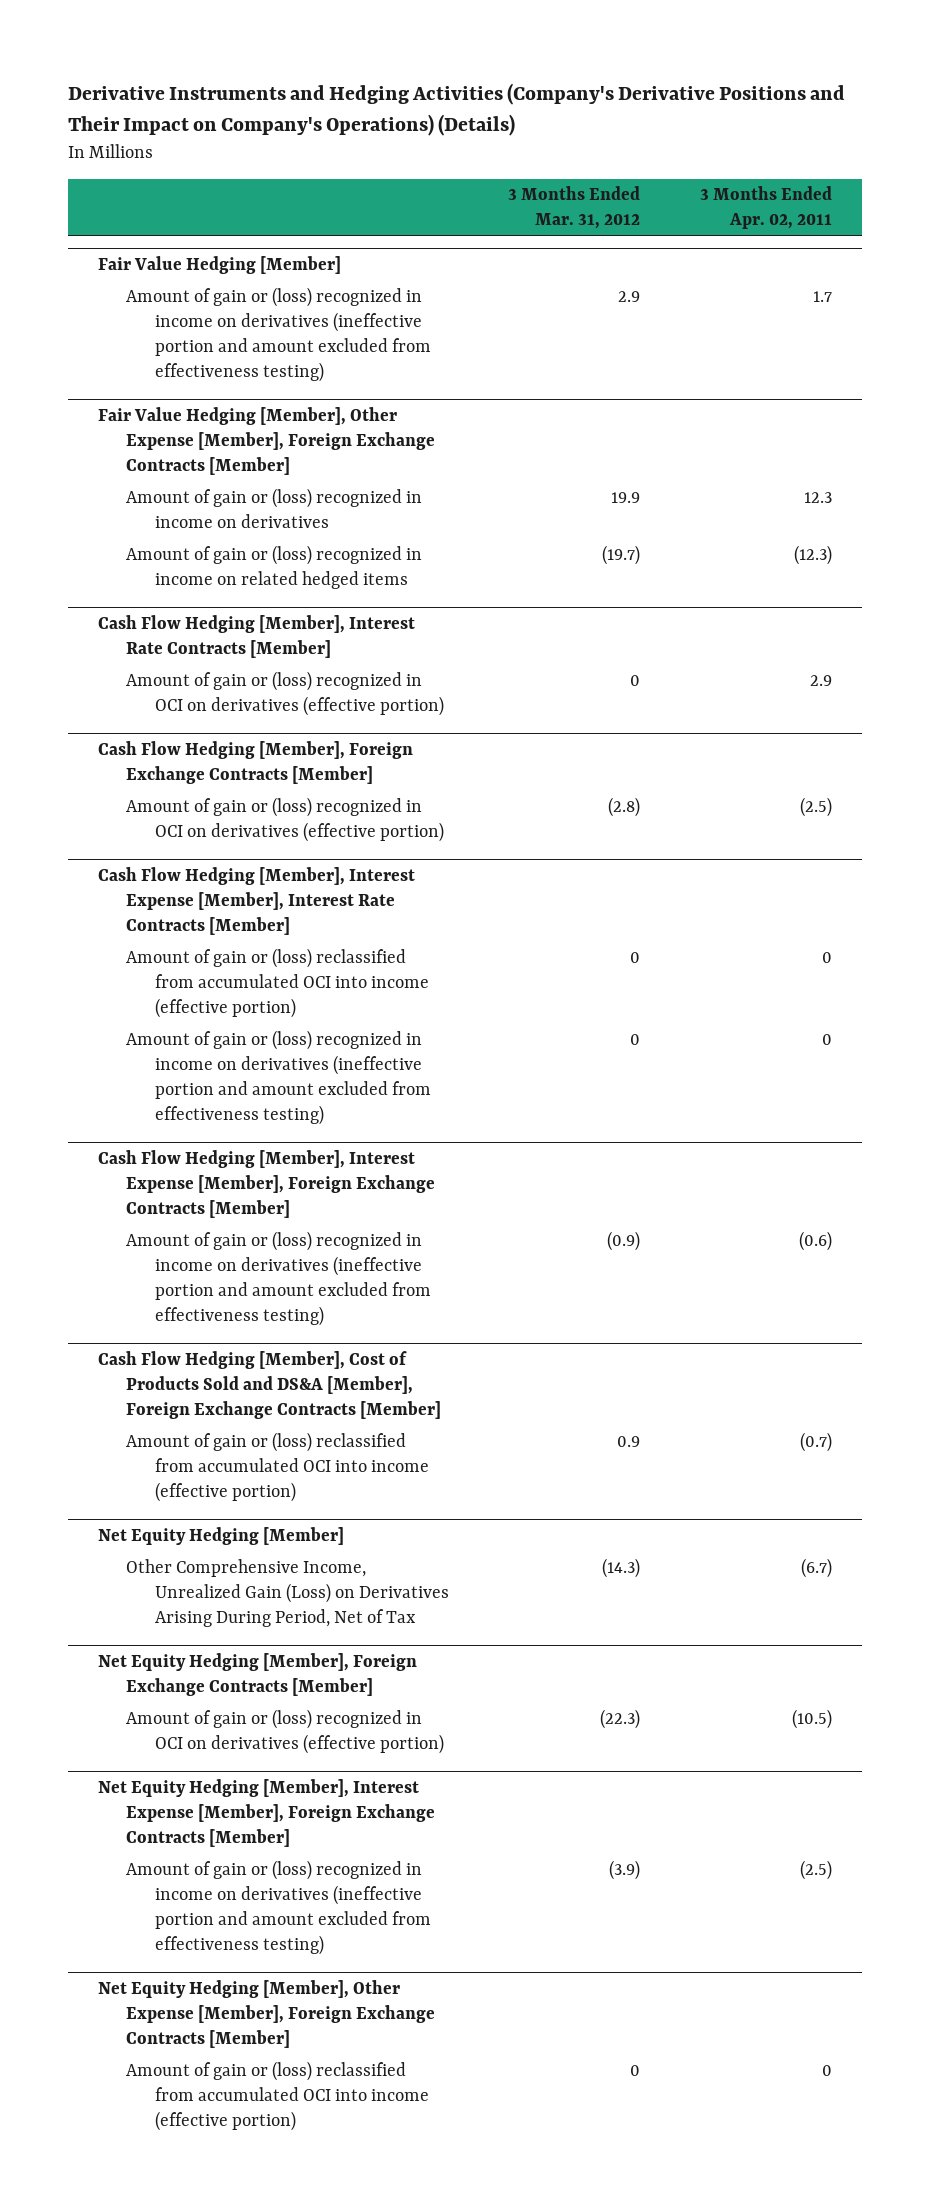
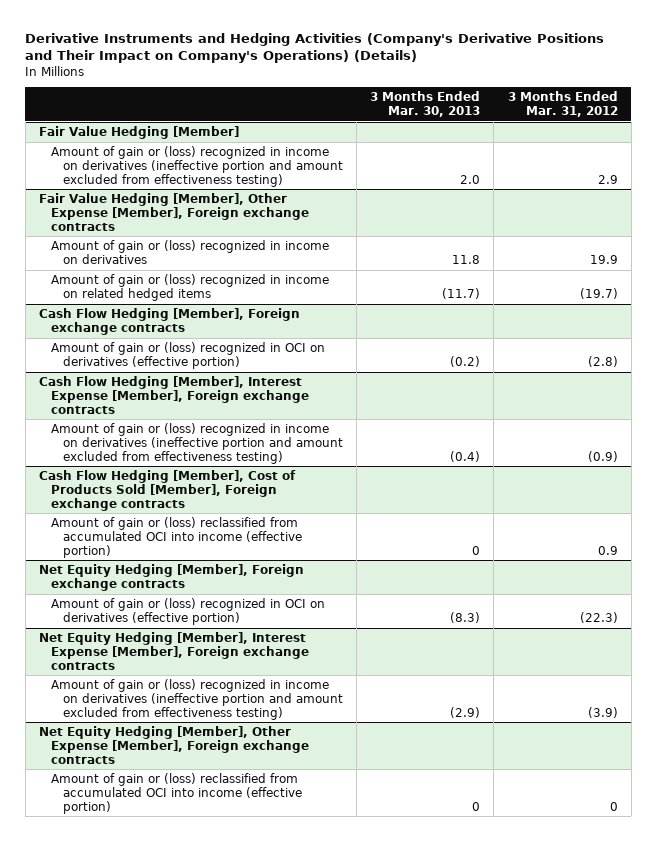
[699,186,832,230] 3 Months Ended Apr. 02, 2011 -> none
none -> [370,91,481,117] 3 Months Ended Mar. 30, 2013
[98,407,436,476] Fair Value Hedging [Member], Other Expense [Member], Foreign Exchange Contracts [Member] -> [38,193,309,231] Fair Value Hedging [Member], Other Expense [Member], Foreign exchange contracts
[98,615,416,659] Cash Flow Hedging [Member], Interest Rate Contracts [Member] -> none
[126,670,444,716] Amount of gain or (loss) recognized in OCI on derivatives (effective portion) -> none
[98,741,414,785] Cash Flow Hedging [Member], Foreign Exchange Contracts [Member] -> [38,308,300,335] Cash Flow Hedging [Member], Foreign exchange contracts
[98,867,416,936] Cash Flow Hedging [Member], Interest Expense [Member], Interest Rate Contracts [Member] -> none
[126,947,429,1018] Amount of gain or (loss) reclassified from accumulated OCI into income (effective portion) -> none
[126,1029,431,1125] Amount of gain or (loss) recognized in income on derivatives (ineffective portion and amount excluded from effectiveness testing) -> none
[98,1150,436,1219] Cash Flow Hedging [Member], Interest Expense [Member], Foreign Exchange Contracts [Member] -> [38,376,309,414] Cash Flow Hedging [Member], Interest Expense [Member], Foreign exchange contracts
[98,1351,442,1420] Cash Flow Hedging [Member], Cost of Products Sold and DS&A [Member], Foreign Exchange Contracts [Member] -> [38,470,296,511] Cash Flow Hedging [Member], Cost of Products Sold [Member], Foreign exchange contracts
[98,1527,345,1546] Net Equity Hedging [Member] -> none
[126,1558,449,1627] Other Comprehensive Income, Unrealized Gain (Loss) on Derivatives Arising During Period, Net of Tax -> none
[98,1653,418,1697] Net Equity Hedging [Member], Foreign Exchange Contracts [Member] -> [38,564,304,591] Net Equity Hedging [Member], Foreign exchange contracts
[98,1779,436,1848] Net Equity Hedging [Member], Interest Expense [Member], Foreign Exchange Contracts [Member] -> [38,632,309,670] Net Equity Hedging [Member], Interest Expense [Member], Foreign exchange contracts
[98,1980,436,2049] Net Equity Hedging [Member], Other Expense [Member], Foreign Exchange Contracts [Member] -> [38,726,309,764] Net Equity Hedging [Member], Other Expense [Member], Foreign exchange contracts

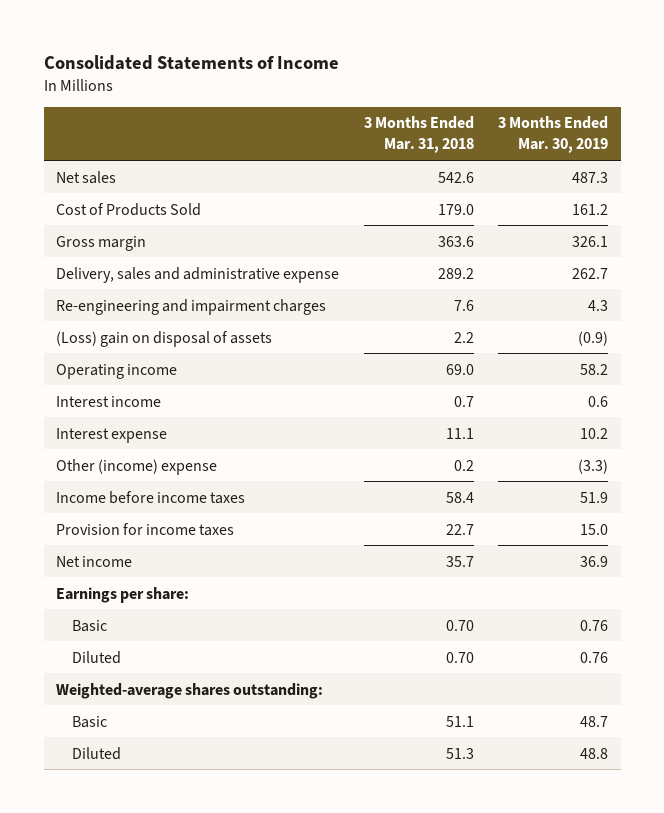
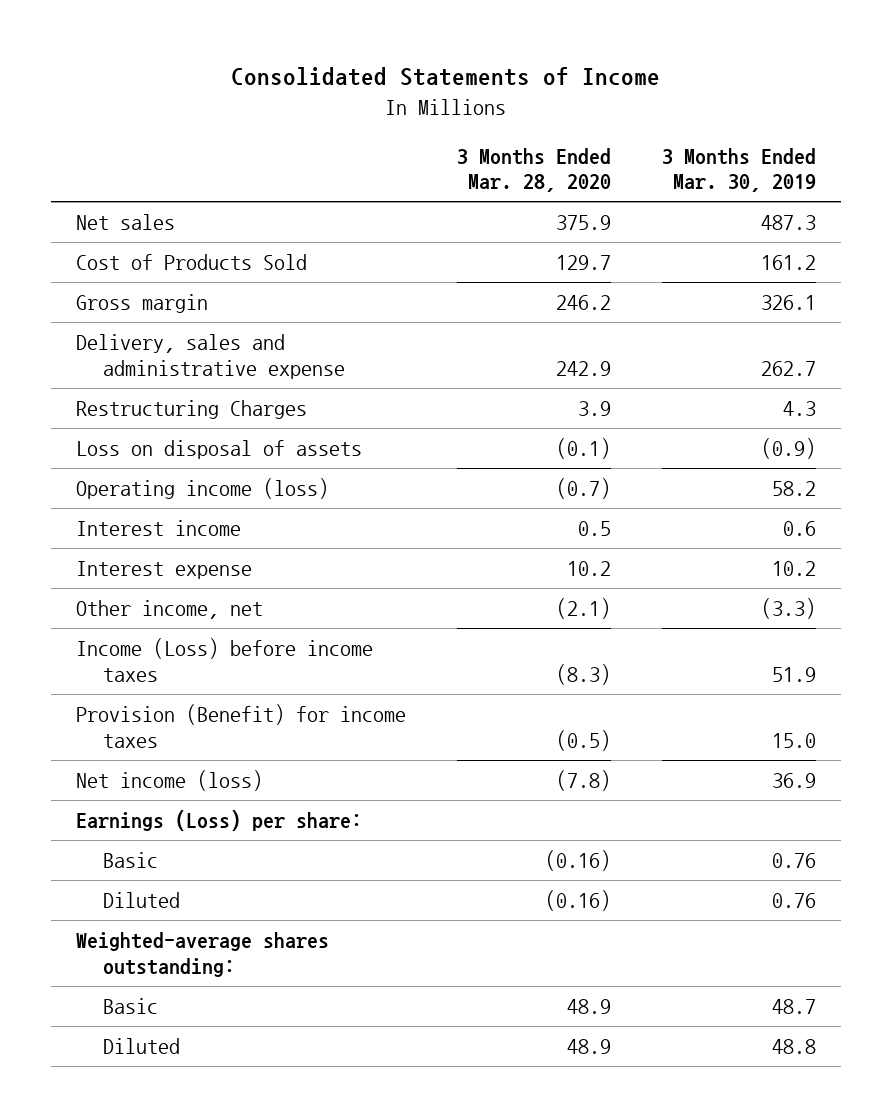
[363,116,474,154] 3 Months Ended Mar. 31, 2018 -> none
none -> [456,147,611,193] 3 Months Ended Mar. 28, 2020
[55,298,326,315] Re-engineering and impairment charges -> none
none -> [76,400,308,420] Restructuring Charges
[55,330,272,347] (Loss) gain on disposal of assets -> [76,440,363,460] Loss on disposal of assets
[55,363,177,379] Operating income -> [76,478,330,500] Operating income (loss)
[55,458,217,475] Other (income) expense -> [76,600,264,620] Other income, net
[55,490,245,504] Income before income taxes -> [76,638,374,682] Income (Loss) before income taxes
[55,522,234,536] Provision for income taxes -> [76,704,407,748] Provision (Benefit) for income taxes
[55,555,132,567] Net income -> [76,770,264,792] Net income (loss)
[55,586,189,603] Earnings per share: -> [76,810,363,832] Earnings (Loss) per share:

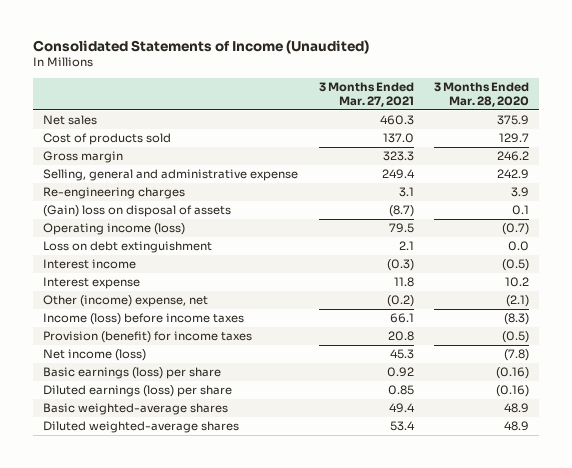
[230,67,660,87] Consolidated Statements of Income -> [32,39,369,54] Consolidated Statements of Income (Unaudited)
[661,147,816,193] 3 Months Ended Mar. 30, 2019 -> none
none -> [318,81,414,108] 3 Months Ended Mar. 27, 2021
[76,254,308,271] Cost of Products Sold -> [43,133,172,146] Cost of products sold
[76,334,345,379] Delivery, sales and administrative expense -> [43,169,299,182] Selling, general and administrative expense
[76,400,308,420] Restructuring Charges -> [43,187,186,200] Re-engineering charges
[76,440,363,460] Loss on disposal of assets -> [43,205,232,218] (Gain) loss on disposal of assets
[555,438,611,460] (0.1) -> [511,205,529,216] 0.1
none -> [43,241,213,254] Loss on debt extinguishment
[577,521,611,537] 0.5 -> [501,259,529,272] (0.5)
[76,600,264,620] Other income, net -> [43,295,209,308] Other (income) expense, net
[76,638,374,682] Income (Loss) before income taxes -> [43,313,245,326] Income (loss) before income taxes
[76,704,407,748] Provision (Benefit) for income taxes -> [43,331,253,344] Provision (benefit) for income taxes
[76,810,363,832] Earnings (Loss) per share: -> none
[76,932,330,977] Weighted-average shares outstanding: -> none
[102,852,158,869] Basic -> [43,367,222,380] Basic earnings (loss) per share
[102,892,180,909] Diluted -> [43,385,233,398] Diluted earnings (loss) per share
[102,998,158,1015] Basic -> [43,403,229,416] Basic weighted-average shares
[102,1038,180,1055] Diluted -> [43,421,240,434] Diluted weighted-average shares

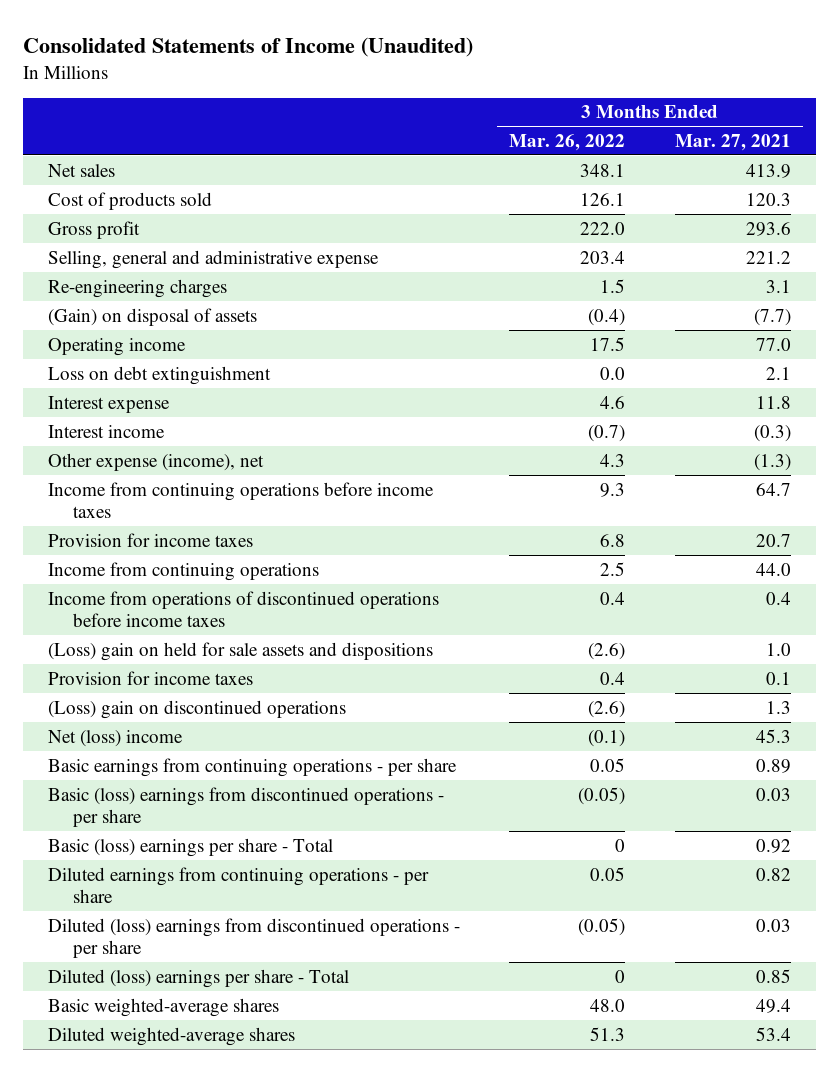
[433,81,529,108] 3 Months Ended Mar. 28, 2020 -> none
none -> [509,133,626,151] Mar. 26, 2022
[379,115,414,126] 460.3 -> [745,163,791,178] 413.9
[382,133,414,144] 137.0 -> [745,192,791,206] 120.3
[43,151,124,164] Gross margin -> [47,220,140,239] Gross profit
[382,151,414,162] 323.3 -> [745,221,791,236] 293.6
[381,169,415,180] 249.4 -> [745,250,791,264] 221.2
[43,205,232,218] (Gain) loss on disposal of assets -> [47,307,257,326] (Gain) on disposal of assets
[388,205,414,218] (8.7) -> [753,308,791,326] (7.7)
[43,223,186,236] Operating income (loss) -> [47,337,186,356] Operating income
[388,223,414,234] 79.5 -> [755,337,791,351] 77.0
[43,259,137,270] Interest income -> [47,424,165,438] Interest income
[43,295,209,308] Other (income) expense, net -> [47,452,264,471] Other expense (income), net
[386,295,414,308] (0.2) -> [753,453,791,471] (1.3)
[43,313,245,326] Income (loss) before income taxes -> [47,481,434,519] Income from continuing operations before income taxes
[389,313,414,324] 66.1 -> [755,482,791,496] 64.7
[43,331,253,344] Provision (benefit) for income taxes -> [47,532,253,547] Provision for income taxes
[387,331,414,342] 20.8 -> [755,533,791,547] 20.7
none -> [47,561,319,581] Income from continuing operations
none -> [47,590,439,628] Income from operations of discontinued operations before income taxes
none -> [47,641,433,661] (Loss) gain on held for sale assets and dispositions
none -> [47,670,253,685] Provision for income taxes
none -> [47,699,346,719] (Loss) gain on discontinued operations
[43,349,147,362] Net income (loss) -> [47,729,183,747] Net (loss) income
none -> [47,757,457,777] Basic earnings from continuing operations - per share
none -> [47,786,444,828] Basic (loss) earnings from discontinued operations - per share
[43,367,222,380] Basic earnings (loss) per share -> [47,837,333,857] Basic (loss) earnings per share - Total
none -> [47,866,429,904] Diluted earnings from continuing operations - per share
none -> [47,917,460,959] Diluted (loss) earnings from discontinued operations - per share
[43,385,233,398] Diluted earnings (loss) per share -> [47,968,349,988] Diluted (loss) earnings per share - Total

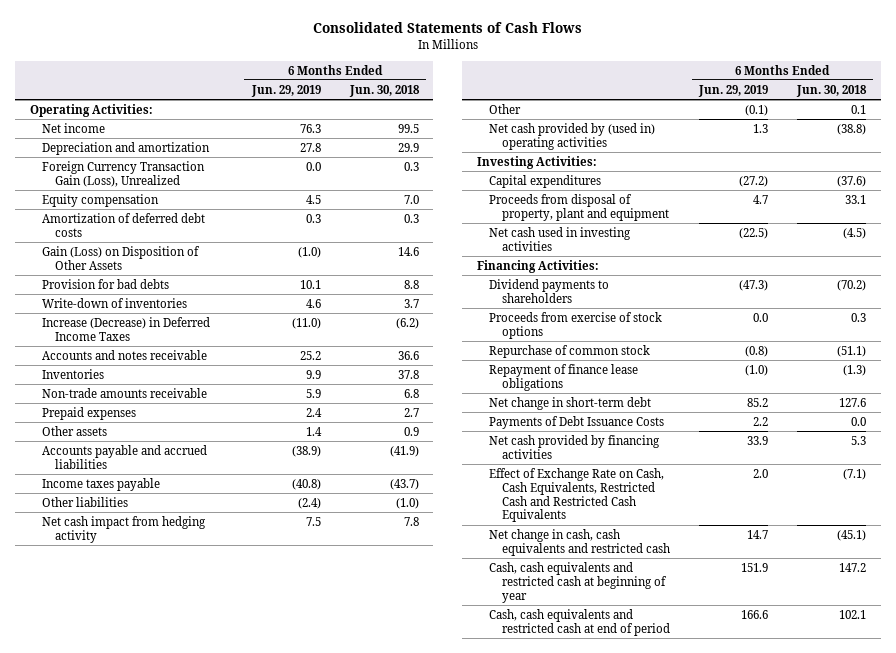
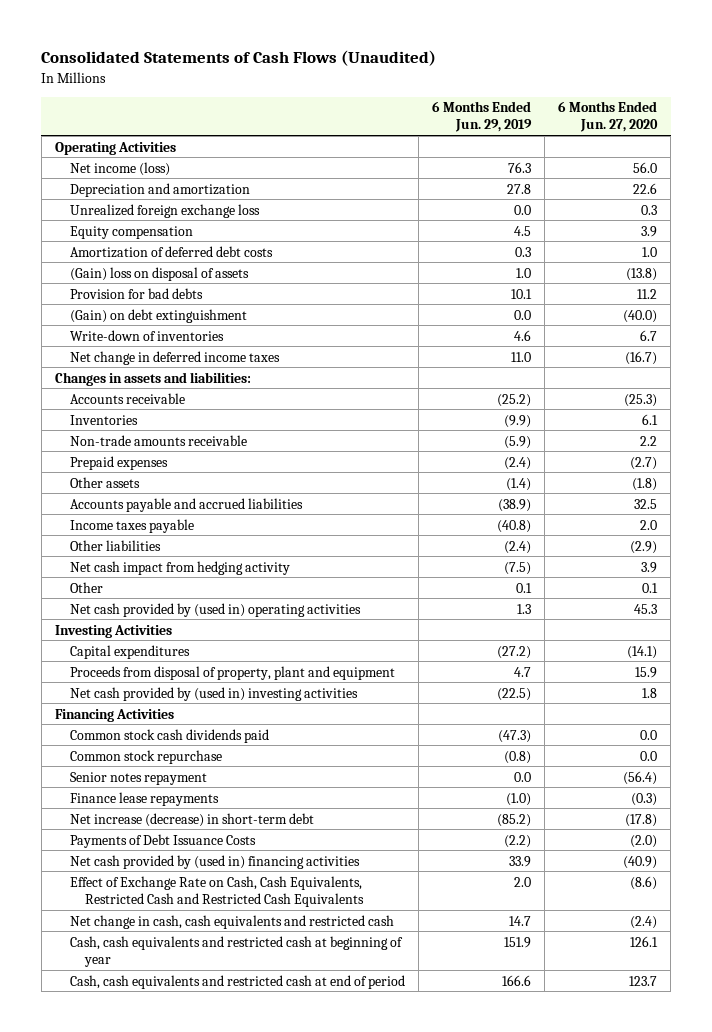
[312,22,582,34] Consolidated Statements of Cash Flows -> [41,50,437,67] Consolidated Statements of Cash Flows (Unaudited)
[348,84,420,97] Jun. 30, 2018 -> none
none -> [558,101,659,133] 6 Months Ended Jun. 27, 2020
[29,103,153,117] Operating Activities: -> [54,141,176,155] Operating Activities
[42,122,106,133] Net income -> [69,161,170,176] Net income (loss)
[42,160,206,187] Foreign Currency Transaction Gain (Loss), Unrealized -> [69,203,260,218] Unrealized foreign exchange loss
[42,245,201,270] Gain (Loss) on Disposition of Other Assets -> [69,266,249,281] (Gain) loss on disposal of assets
[297,246,321,258] (1.0) -> [516,267,532,278] 1.0
none -> [69,308,247,323] (Gain) on debt extinguishment
[42,316,211,341] Increase (Decrease) in Deferred Income Taxes -> [69,350,280,365] Net change in deferred income taxes
[291,317,321,329] (11.0) -> [511,351,532,362] 11.0
none -> [54,371,251,386] Changes in assets and liabilities:
[42,349,208,360] Accounts and notes receivable -> [69,392,185,404] Accounts receivable
[299,350,321,360] 25.2 -> [497,393,532,407] (25.2)
[305,369,321,379] 9.9 -> [504,414,532,428] (9.9)
[305,388,321,398] 5.9 -> [504,435,532,449] (5.9)
[305,407,322,417] 2.4 -> [504,456,532,470] (2.4)
[305,426,322,436] 1.4 -> [506,477,532,491] (1.4)
[305,516,321,526] 7.5 -> [504,561,532,575] (7.5)
[744,104,768,116] (0.1) -> [516,582,533,593] 0.1
[476,155,597,169] Investing Activities: -> [54,624,172,638] Investing Activities
[489,311,663,339] Proceeds from exercise of stock options -> none
[489,226,632,251] Net cash used in investing activities -> [69,686,358,701] Net cash provided by (used in) investing activities
[476,259,599,273] Financing Activities: -> [54,708,174,722] Financing Activities
[489,278,610,303] Dividend payments to shareholders -> [69,728,269,743] Common stock cash dividends paid
[489,344,651,358] Repurchase of common stock -> [69,749,222,764] Common stock repurchase
none -> [69,771,207,785] Senior notes repayment
[489,363,639,391] Repayment of finance lease obligations -> [69,791,219,806] Finance lease repayments
[489,396,652,410] Net change in short-term debt -> [69,812,314,827] Net increase (decrease) in short-term debt
[746,397,768,407] 85.2 -> [497,813,532,827] (85.2)
[752,416,768,426] 2.2 -> [504,834,532,848] (2.2)
[489,434,661,459] Net cash provided by financing activities -> [69,854,360,869] Net cash provided by (used in) financing activities

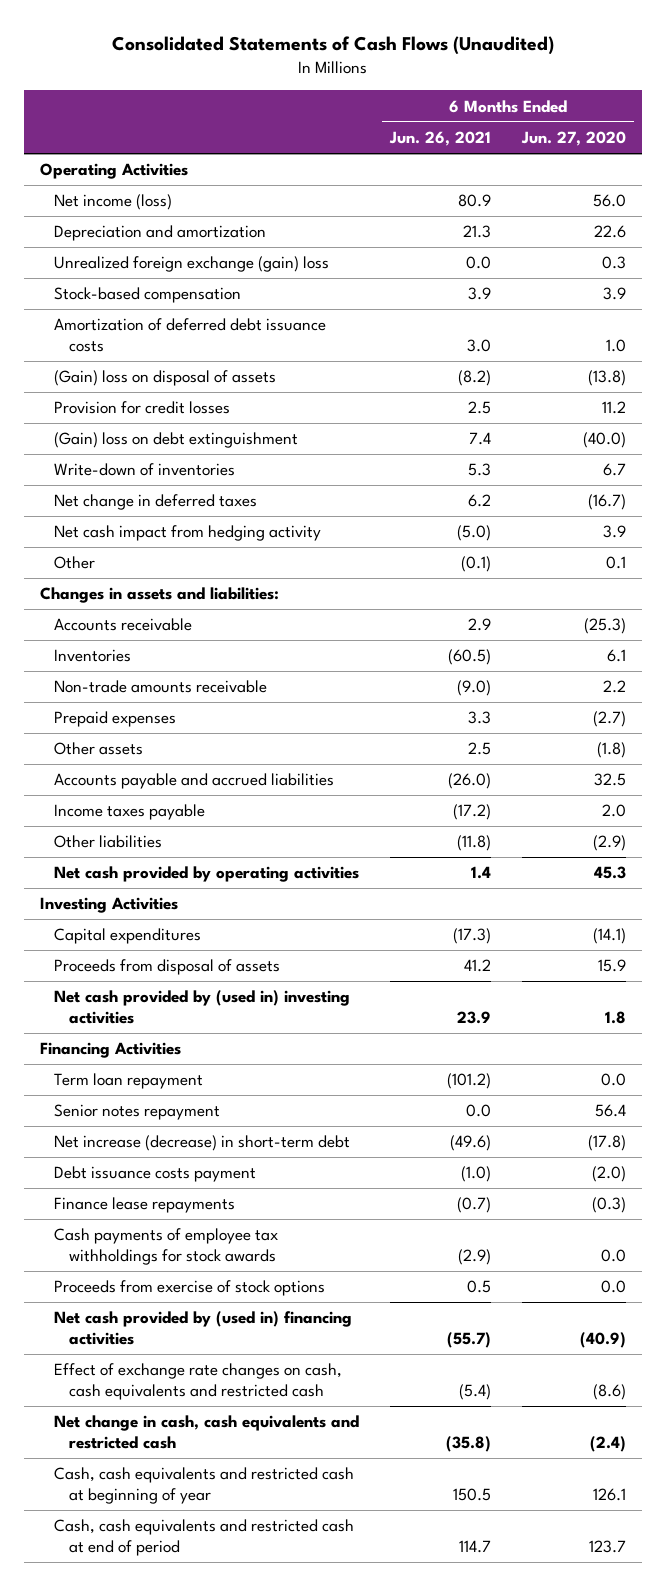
[432,101,533,133] 6 Months Ended Jun. 29, 2019 -> none
none -> [389,131,492,147] Jun. 26, 2021
[69,203,260,218] Unrealized foreign exchange loss -> [54,256,330,273] Unrealized foreign exchange (gain) loss
[69,225,193,239] Equity compensation -> [54,287,242,304] Stock-based compensation
[69,245,273,258] Amortization of deferred debt costs -> [54,318,327,352] Amortization of deferred debt issuance costs
[69,287,203,299] Provision for bad debts -> [54,401,231,415] Provision for credit losses
[69,308,247,323] (Gain) on debt extinguishment -> [54,432,299,449] (Gain) loss on debt extinguishment
[69,350,280,365] Net change in deferred income taxes -> [54,494,258,511] Net change in deferred taxes
[69,560,290,575] Net cash impact from hedging activity -> [54,525,322,542] Net cash impact from hedging activity
[69,581,103,593] Other -> [54,556,96,570] Other
[69,602,361,617] Net cash provided by (used in) operating activities -> [54,866,360,883] Net cash provided by operating activities
[69,665,395,680] Proceeds from disposal of property, plant and equipment -> [54,959,281,976] Proceeds from disposal of assets
[69,728,269,743] Common stock cash dividends paid -> none
[69,749,222,764] Common stock repurchase -> none
none -> [54,1073,204,1090] Term loan repayment
[623,770,658,785] (56.4) -> [595,1104,627,1118] 56.4
[69,833,256,848] Payments of Debt Issuance Costs -> [54,1166,257,1183] Debt issuance costs payment
[69,791,219,806] Finance lease repayments -> [54,1197,236,1214] Finance lease repayments
none -> [54,1228,279,1265] Cash payments of employee tax withholdings for stock awards
none -> [54,1280,326,1297] Proceeds from exercise of stock options
[69,875,364,907] Effect of Exchange Rate on Cash, Cash Equivalents, Restricted Cash and Restricted Cash Equivalents -> [54,1363,343,1400] Effect of exchange rate changes on cash, cash equivalents and restricted cash

